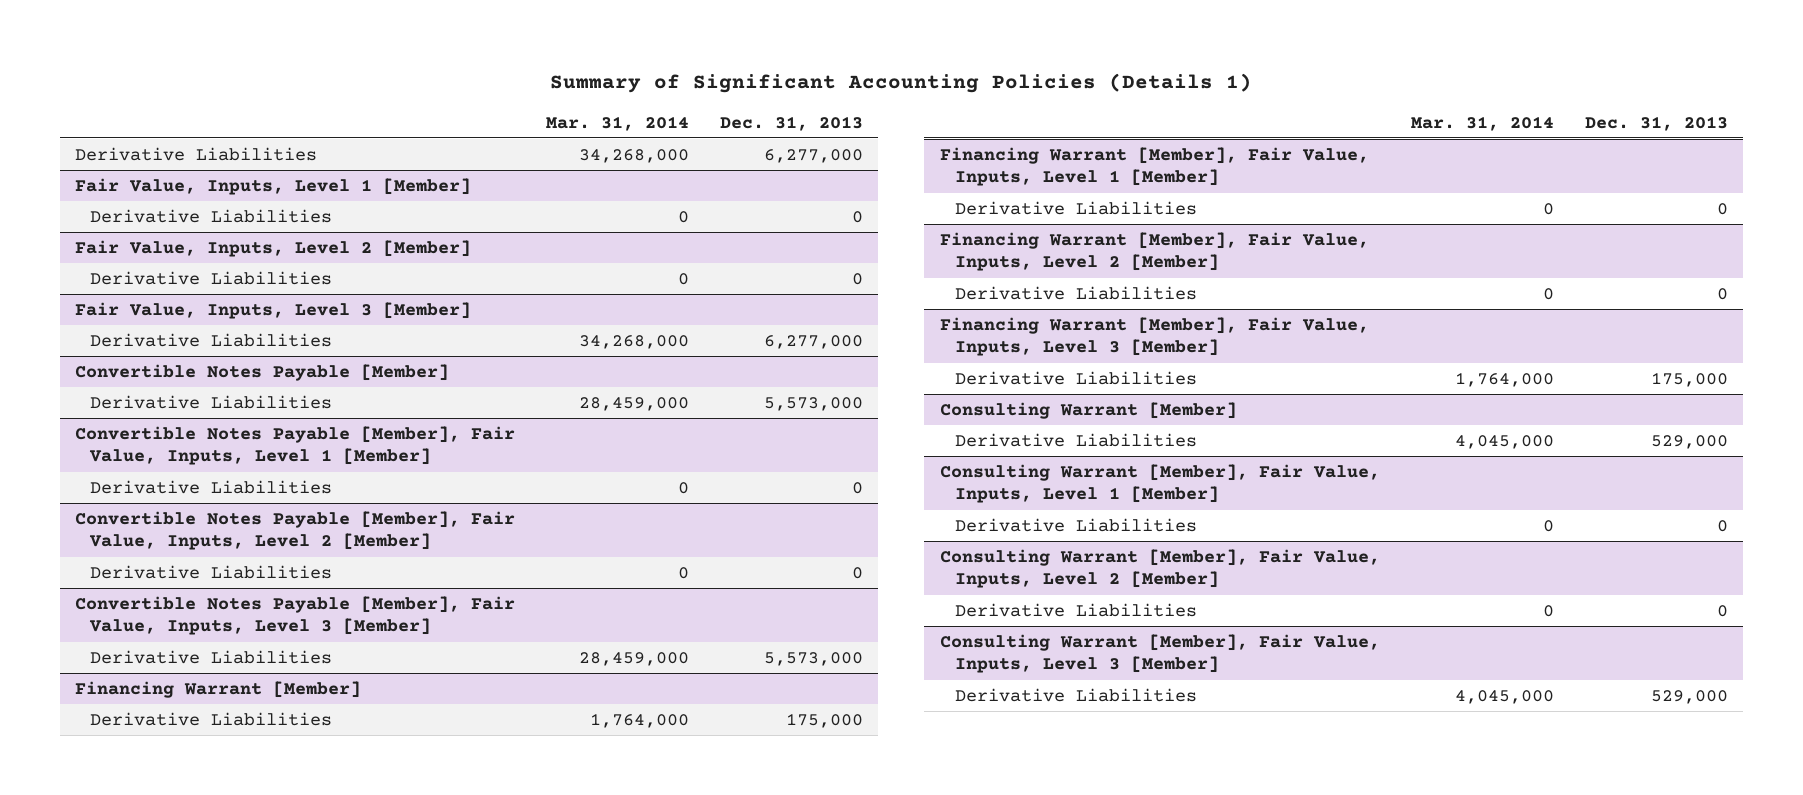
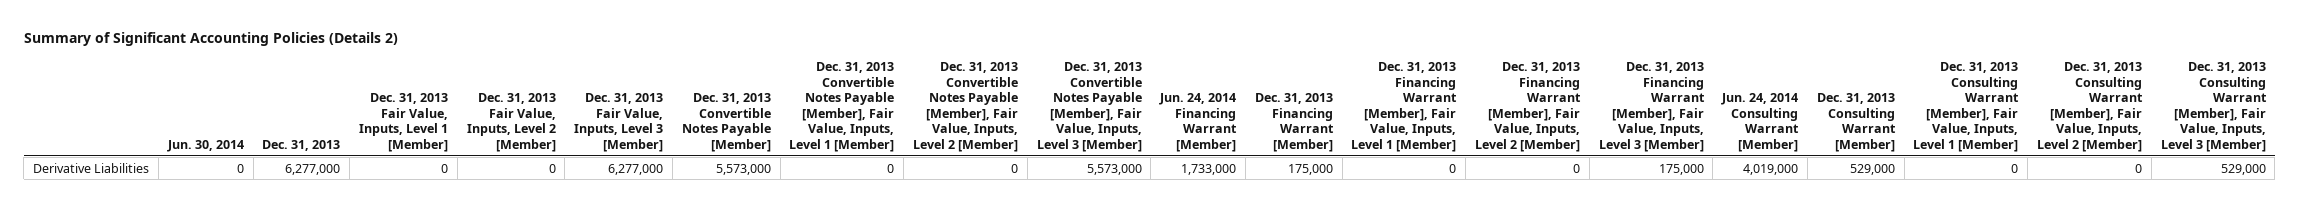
[550,73,1253,94] Summary of Significant Accounting Policies (Details 1) -> [23,32,398,47] Summary of Significant Accounting Policies (Details 2)
[545,115,689,131] Mar. 31, 2014 -> none
none -> [166,140,244,153] Jun. 30, 2014
none -> [359,93,449,153] Dec. 31, 2013 Fair Value, Inputs, Level 1 [Member]
none -> [466,93,556,153] Dec. 31, 2013 Fair Value, Inputs, Level 2 [Member]
none -> [574,93,664,153] Dec. 31, 2013 Fair Value, Inputs, Level 3 [Member]
none -> [681,93,771,153] Dec. 31, 2013 Convertible Notes Payable [Member]
none -> [789,62,895,153] Dec. 31, 2013 Convertible Notes Payable [Member], Fair Value, Inputs, Level 1 [Member]
none -> [913,62,1019,153] Dec. 31, 2013 Convertible Notes Payable [Member], Fair Value, Inputs, Level 2 [Member]
none -> [1036,62,1142,153] Dec. 31, 2013 Convertible Notes Payable [Member], Fair Value, Inputs, Level 3 [Member]
none -> [1159,93,1238,153] Jun. 24, 2014 Financing Warrant [Member]
none -> [1254,93,1334,153] Dec. 31, 2013 Financing Warrant [Member]
none -> [1351,62,1458,153] Dec. 31, 2013 Financing Warrant [Member], Fair Value, Inputs, Level 1 [Member]
none -> [1475,62,1582,153] Dec. 31, 2013 Financing Warrant [Member], Fair Value, Inputs, Level 2 [Member]
none -> [1598,62,1705,153] Dec. 31, 2013 Financing Warrant [Member], Fair Value, Inputs, Level 3 [Member]
none -> [1721,93,1800,153] Jun. 24, 2014 Consulting Warrant [Member]
none -> [1816,93,1896,153] Dec. 31, 2013 Consulting Warrant [Member]
none -> [1913,62,2020,153] Dec. 31, 2013 Consulting Warrant [Member], Fair Value, Inputs, Level 1 [Member]
none -> [2037,62,2144,153] Dec. 31, 2013 Consulting Warrant [Member], Fair Value, Inputs, Level 2 [Member]
none -> [2160,62,2267,153] Dec. 31, 2013 Consulting Warrant [Member], Fair Value, Inputs, Level 3 [Member]
[74,178,471,196] Fair Value, Inputs, Level 1 [Member] -> none
[90,209,333,224] Derivative Liabilities -> none
[74,240,471,258] Fair Value, Inputs, Level 2 [Member] -> none
[90,271,333,286] Derivative Liabilities -> none
[74,302,471,320] Fair Value, Inputs, Level 3 [Member] -> none
[90,333,333,348] Derivative Liabilities -> none
[74,364,449,382] Convertible Notes Payable [Member] -> none
[90,395,333,410] Derivative Liabilities -> none
[74,426,515,466] Convertible Notes Payable [Member], Fair Value, Inputs, Level 1 [Member] -> none
[90,480,333,495] Derivative Liabilities -> none
[74,511,515,551] Convertible Notes Payable [Member], Fair Value, Inputs, Level 2 [Member] -> none
[90,565,333,580] Derivative Liabilities -> none
[74,596,515,636] Convertible Notes Payable [Member], Fair Value, Inputs, Level 3 [Member] -> none
[90,650,333,665] Derivative Liabilities -> none
[74,681,361,699] Financing Warrant [Member] -> none
[90,712,333,727] Derivative Liabilities -> none
[939,147,1369,187] Financing Warrant [Member], Fair Value, Inputs, Level 1 [Member] -> none
[954,201,1197,216] Derivative Liabilities -> none
[939,232,1369,272] Financing Warrant [Member], Fair Value, Inputs, Level 2 [Member] -> none
[954,286,1197,301] Derivative Liabilities -> none
[939,317,1369,357] Financing Warrant [Member], Fair Value, Inputs, Level 3 [Member] -> none
[954,371,1197,386] Derivative Liabilities -> none
[939,402,1237,420] Consulting Warrant [Member] -> none
[954,433,1197,448] Derivative Liabilities -> none
[939,464,1380,504] Consulting Warrant [Member], Fair Value, Inputs, Level 1 [Member] -> none
[954,518,1197,533] Derivative Liabilities -> none
[939,549,1380,589] Consulting Warrant [Member], Fair Value, Inputs, Level 2 [Member] -> none
[954,603,1197,618] Derivative Liabilities -> none
[939,634,1380,674] Consulting Warrant [Member], Fair Value, Inputs, Level 3 [Member] -> none
[954,688,1197,703] Derivative Liabilities -> none

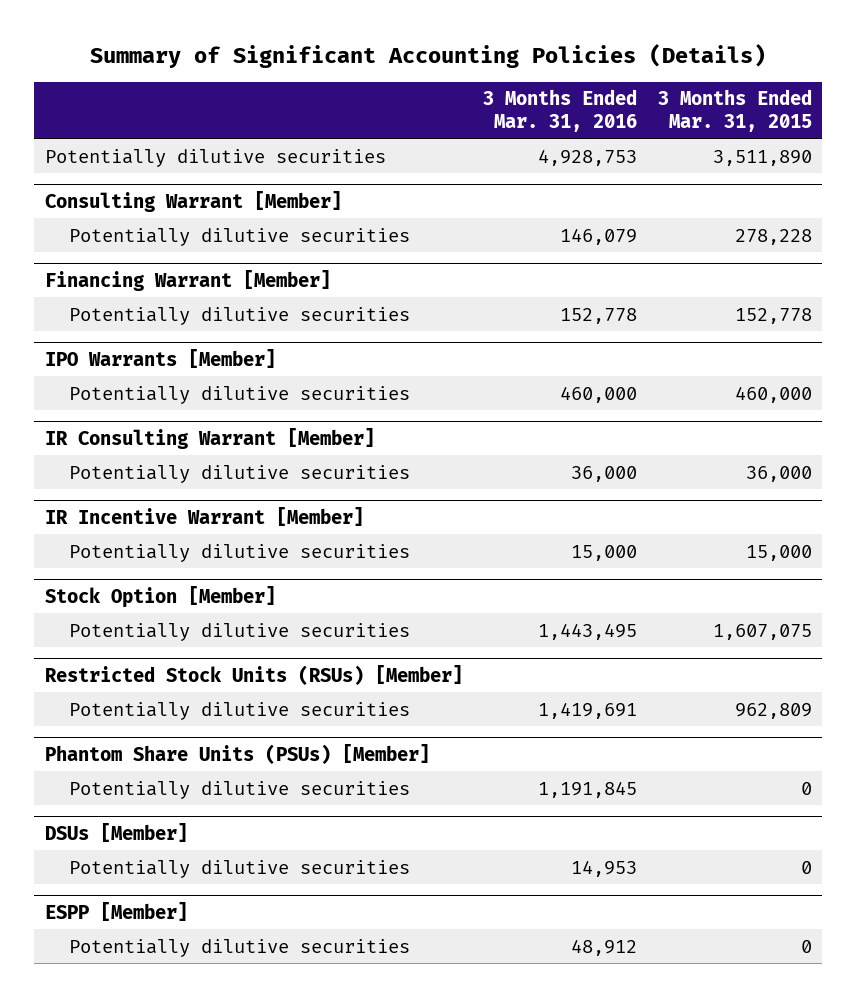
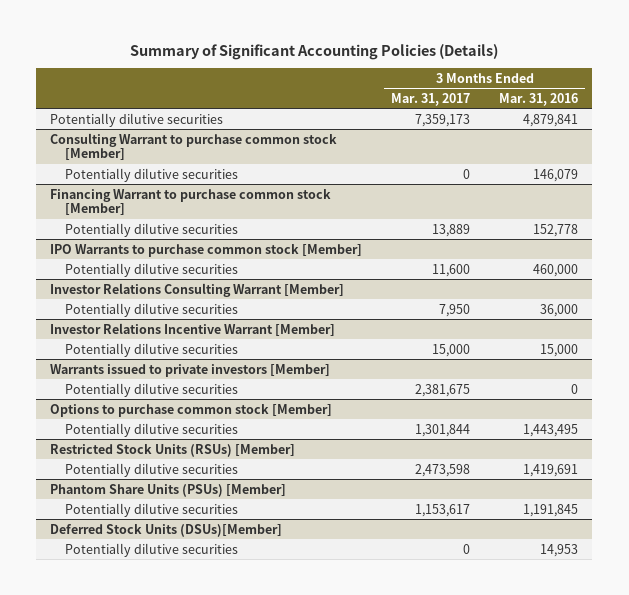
[657,89,812,132] 3 Months Ended Mar. 31, 2015 -> none
none -> [391,92,471,106] Mar. 31, 2017
[538,148,638,166] 4,928,753 -> [523,113,579,127] 4,879,841
[44,190,342,212] Consulting Warrant [Member] -> [50,132,338,161] Consulting Warrant to purchase common stock [Member]
[44,269,331,291] Financing Warrant [Member] -> [50,188,332,216] Financing Warrant to purchase common stock [Member]
[44,348,276,368] IPO Warrants [Member] -> [50,243,363,257] IPO Warrants to purchase common stock [Member]
[44,427,375,449] IR Consulting Warrant [Member] -> [50,282,345,297] Investor Relations Consulting Warrant [Member]
[44,506,364,526] IR Incentive Warrant [Member] -> [50,322,336,336] Investor Relations Incentive Warrant [Member]
none -> [50,363,331,377] Warrants issued to private investors [Member]
none -> [64,382,238,397] Potentially dilutive securities
[44,585,276,608] Stock Option [Member] -> [50,403,333,417] Options to purchase common stock [Member]
[44,822,188,842] DSUs [Member] -> [50,523,283,537] Deferred Stock Units (DSUs)[Member]
[44,901,188,921] ESPP [Member] -> none
[68,938,410,957] Potentially dilutive securities -> none

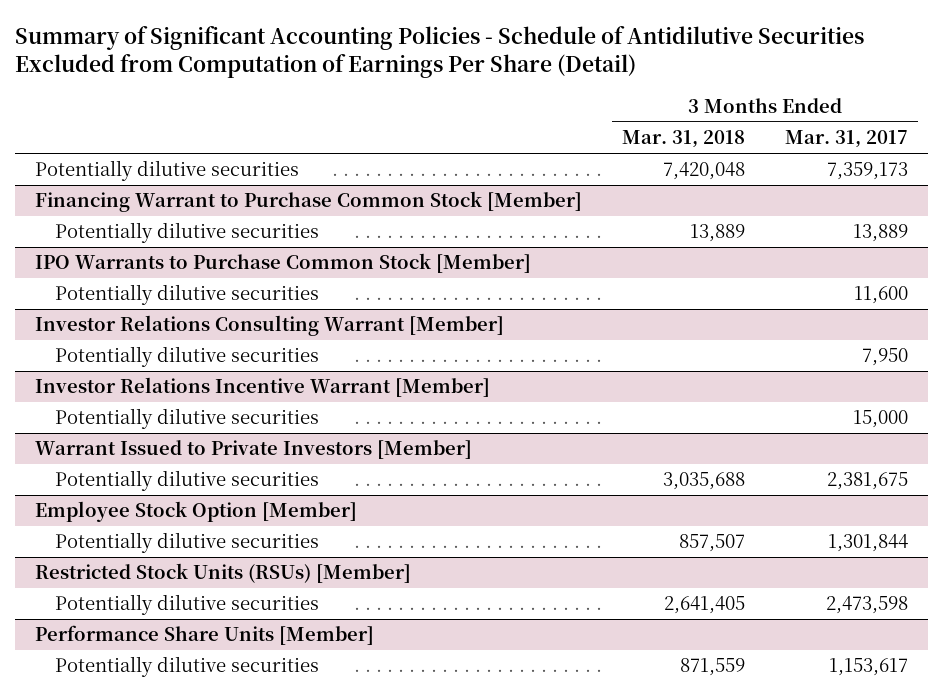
[130,43,499,60] Summary of Significant Accounting Policies (Details) -> [15,25,865,79] Summary of Significant Accounting Policies - Schedule of Antidilutive Securities Excluded from Computation of Earnings Per Share (Detail)
[499,92,579,106] Mar. 31, 2016 -> none
none -> [621,130,745,149] Mar. 31, 2018
[50,132,338,161] Consulting Warrant to purchase common stock [Member] -> none
[64,167,238,182] Potentially dilutive securities -> none
[50,188,332,216] Financing Warrant to purchase common stock [Member] -> [34,191,582,213] Financing Warrant to Purchase Common Stock [Member]
[50,243,363,257] IPO Warrants to purchase common stock [Member] -> [34,253,531,274] IPO Warrants to Purchase Common Stock [Member]
[50,363,331,377] Warrants issued to private investors [Member] -> [34,440,472,460] Warrant Issued to Private Investors [Member]
[50,403,333,417] Options to purchase common stock [Member] -> none
none -> [34,501,357,523] Employee Stock Option [Member]
[50,483,287,497] Phantom Share Units (PSUs) [Member] -> [34,625,374,646] Performance Share Units [Member]
[50,523,283,537] Deferred Stock Units (DSUs)[Member] -> none
[64,542,238,557] Potentially dilutive securities -> none

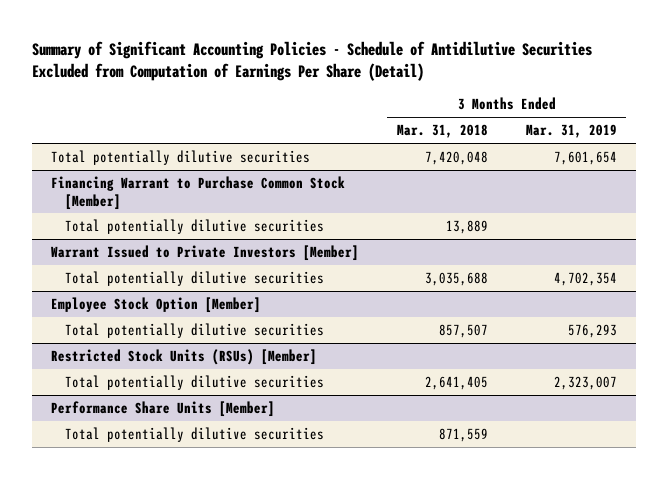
[784,130,908,149] Mar. 31, 2017 -> none
none -> [525,124,617,139] Mar. 31, 2019
[34,160,299,182] Potentially dilutive securities -> [51,149,311,165] Total potentially dilutive securities
[34,253,531,274] IPO Warrants to Purchase Common Stock [Member] -> none
[55,284,320,306] Potentially dilutive securities -> none
[34,315,504,337] Investor Relations Consulting Warrant [Member] -> none
[55,346,320,368] Potentially dilutive securities -> none
[34,377,490,398] Investor Relations Incentive Warrant [Member] -> none
[55,408,320,430] Potentially dilutive securities -> none
[55,222,320,244] Potentially dilutive securities -> [65,218,325,234] Total potentially dilutive securities
[55,470,320,492] Potentially dilutive securities -> [65,270,325,286] Total potentially dilutive securities
[55,532,320,554] Potentially dilutive securities -> [65,322,325,338] Total potentially dilutive securities
[55,594,320,616] Potentially dilutive securities -> [65,374,325,390] Total potentially dilutive securities
[55,656,320,678] Potentially dilutive securities -> [65,426,325,442] Total potentially dilutive securities

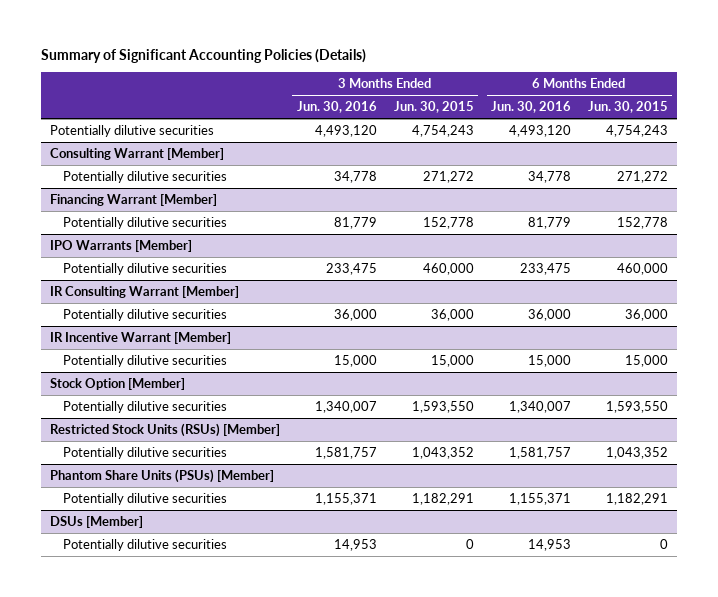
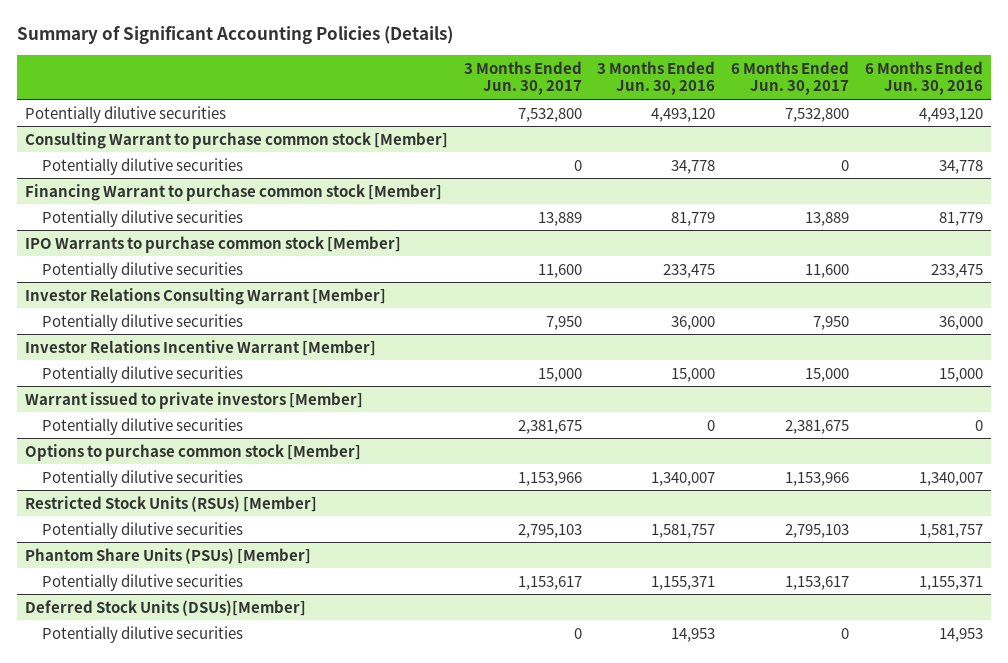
[393,101,474,114] Jun. 30, 2015 -> none
[588,101,669,114] Jun. 30, 2015 -> none
none -> [463,60,582,96] 3 Months Ended Jun. 30, 2017
none -> [731,60,850,96] 6 Months Ended Jun. 30, 2017
[49,147,224,160] Consulting Warrant [Member] -> [24,131,448,149] Consulting Warrant to purchase common stock [Member]
[49,193,217,206] Financing Warrant [Member] -> [24,183,442,201] Financing Warrant to purchase common stock [Member]
[49,239,192,252] IPO Warrants [Member] -> [24,235,401,253] IPO Warrants to purchase common stock [Member]
[49,285,239,298] IR Consulting Warrant [Member] -> [24,287,386,305] Investor Relations Consulting Warrant [Member]
[49,331,231,344] IR Incentive Warrant [Member] -> [24,339,376,356] Investor Relations Incentive Warrant [Member]
none -> [24,391,363,409] Warrant issued to private investors [Member]
none -> [41,417,243,435] Potentially dilutive securities
[49,377,185,390] Stock Option [Member] -> [24,443,361,461] Options to purchase common stock [Member]
[49,515,143,528] DSUs [Member] -> [24,599,306,616] Deferred Stock Units (DSUs)[Member]

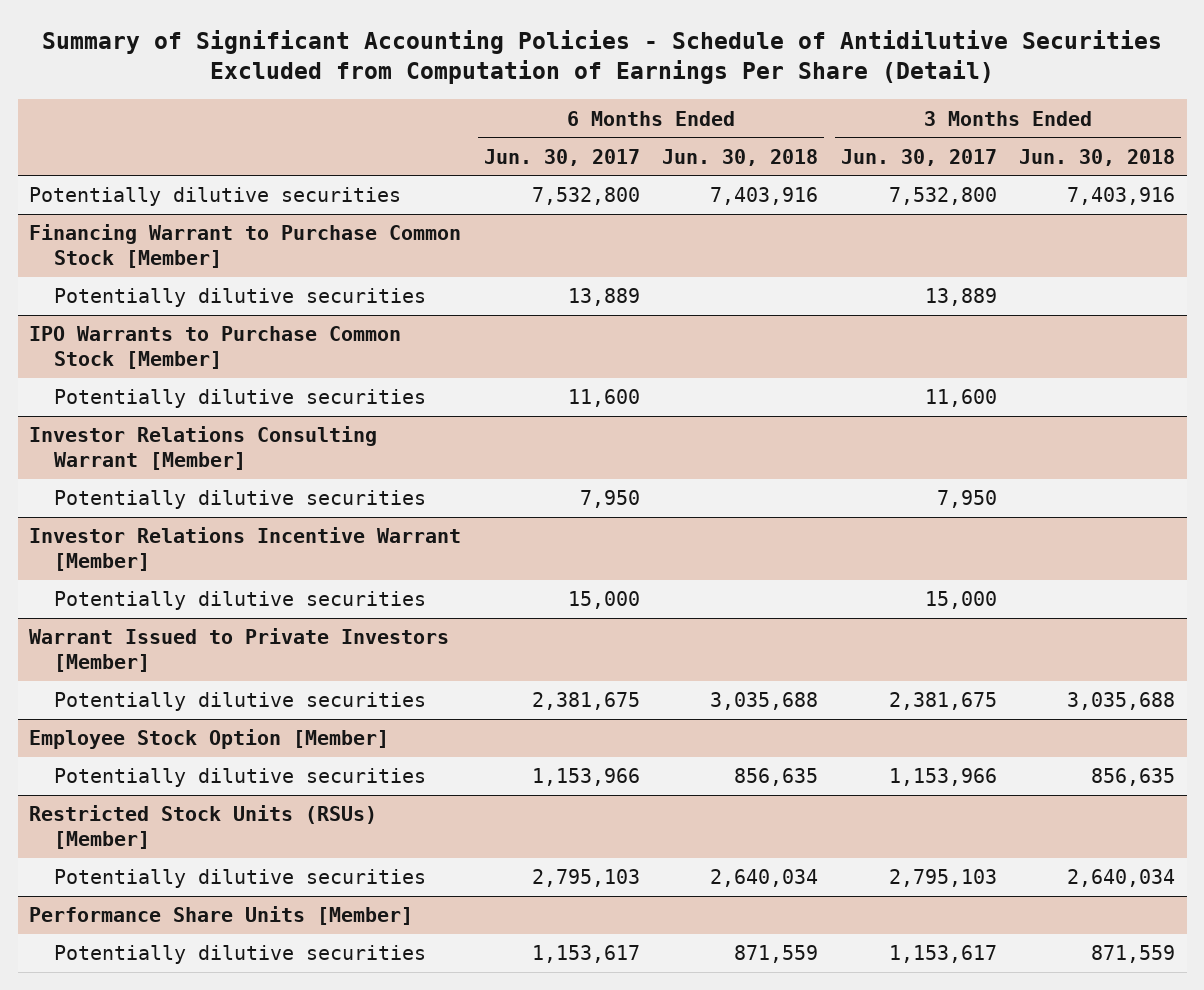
[16,26,453,45] Summary of Significant Accounting Policies (Details) -> [42,29,1163,85] Summary of Significant Accounting Policies - Schedule of Antidilutive Securities Excluded from Computation of Earnings Per Share (Detail)
[597,60,716,96] 3 Months Ended Jun. 30, 2016 -> none
[864,60,983,96] 6 Months Ended Jun. 30, 2016 -> none
none -> [662,148,819,166] Jun. 30, 2018
none -> [1019,148,1176,166] Jun. 30, 2018
[24,131,448,149] Consulting Warrant to purchase common stock [Member] -> none
[41,157,243,175] Potentially dilutive securities -> none
[24,183,442,201] Financing Warrant to purchase common stock [Member] -> [28,224,461,269] Financing Warrant to Purchase Common Stock [Member]
[24,235,401,253] IPO Warrants to purchase common stock [Member] -> [28,326,401,370] IPO Warrants to Purchase Common Stock [Member]
[24,391,363,409] Warrant issued to private investors [Member] -> [28,628,449,673] Warrant Issued to Private Investors [Member]
[24,443,361,461] Options to purchase common stock [Member] -> none
none -> [28,729,389,750] Employee Stock Option [Member]
[24,547,311,564] Phantom Share Units (PSUs) [Member] -> [28,906,413,926] Performance Share Units [Member]
[24,599,306,616] Deferred Stock Units (DSUs)[Member] -> none
[41,625,243,643] Potentially dilutive securities -> none

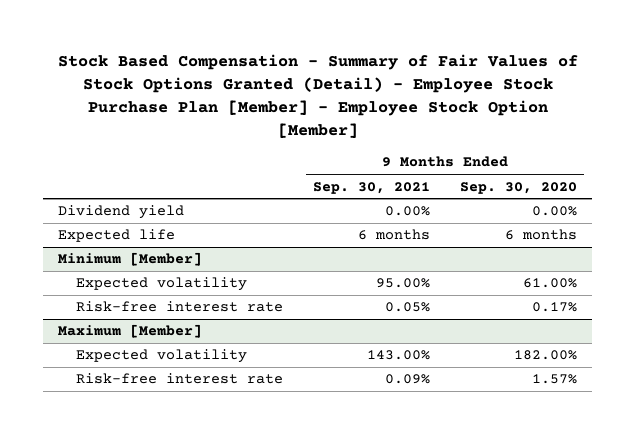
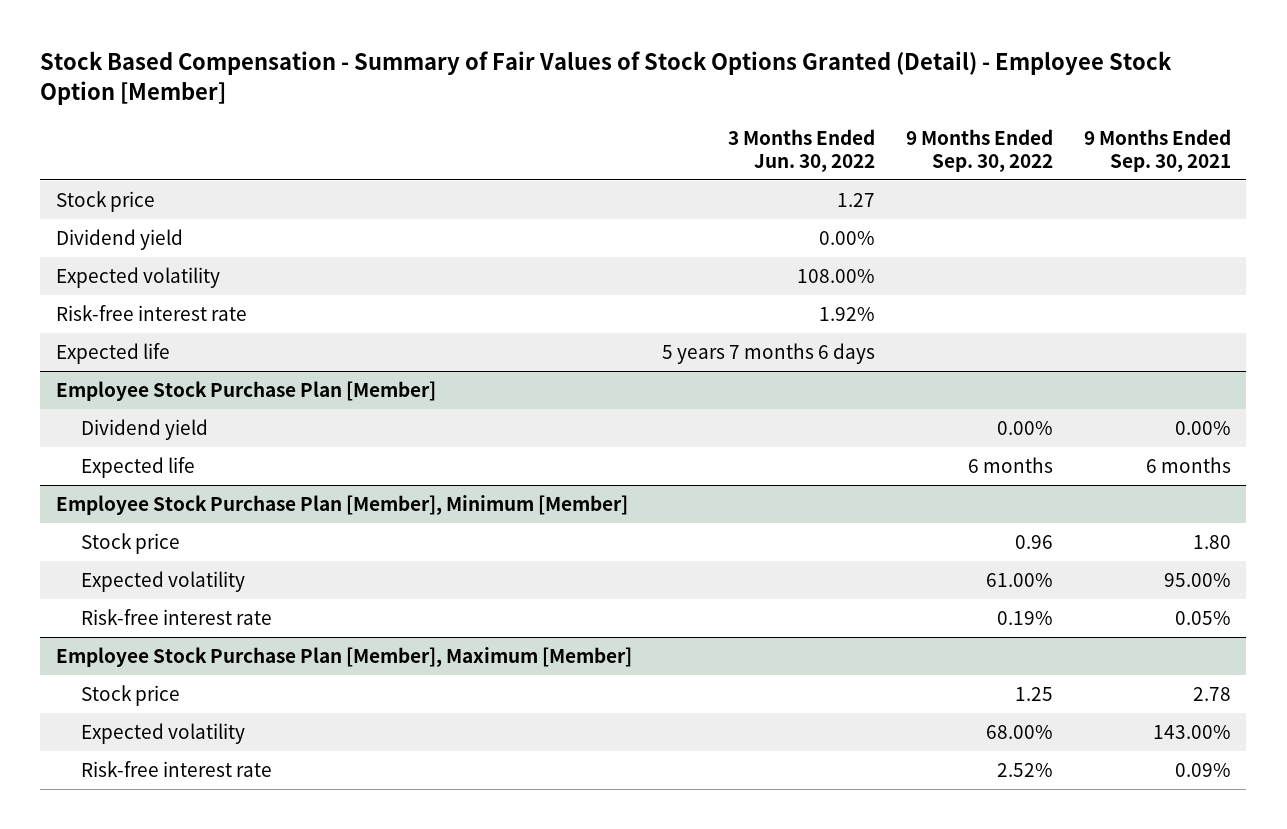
[57,54,578,139] Stock Based Compensation - Summary of Fair Values of Stock Options Granted (Detail) - Employee Stock Purchase Plan [Member] - Employee Stock Option [Member] -> [40,50,1173,105] Stock Based Compensation - Summary of Fair Values of Stock Options Granted (Detail) - Employee Stock Option [Member]
[459,181,577,194] Sep. 30, 2020 -> none
none -> [728,128,876,173] 3 Months Ended Jun. 30, 2022
none -> [906,128,1054,173] 9 Months Ended Sep. 30, 2022
none -> [55,190,155,212] Stock price
none -> [55,228,183,250] Dividend yield
none -> [55,266,220,288] Expected volatility
none -> [55,304,247,321] Risk-free interest rate
none -> [55,342,170,364] Expected life
none -> [55,380,436,401] Employee Stock Purchase Plan [Member]
[58,252,203,267] Minimum [Member] -> none
none -> [55,494,628,515] Employee Stock Purchase Plan [Member], Minimum [Member]
none -> [80,532,180,554] Stock price
[58,324,203,339] Maximum [Member] -> none
none -> [55,646,632,667] Employee Stock Purchase Plan [Member], Maximum [Member]
none -> [80,684,180,706] Stock price

